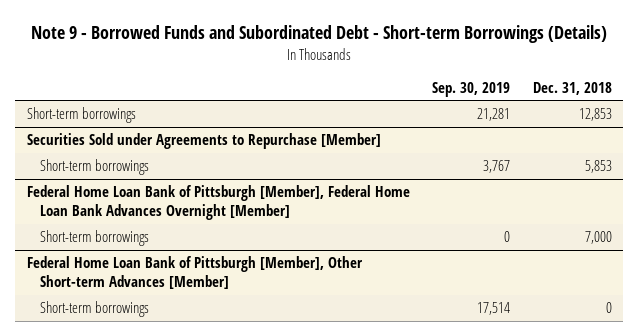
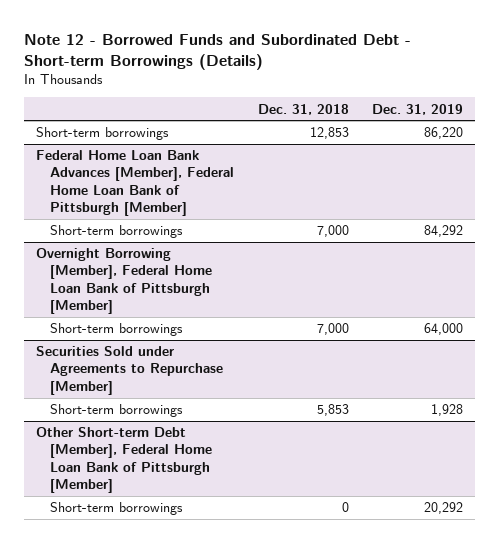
[31,24,608,43] Note 9 - Borrowed Funds and Subordinated Debt - Short-term Borrowings (Details) -> [24,33,412,70] Note 12 - Borrowed Funds and Subordinated Debt - Short-term Borrowings (Details)
[432,81,511,97] Sep. 30, 2019 -> none
none -> [372,103,464,115] Dec. 31, 2019
none -> [35,150,235,217] Federal Home Loan Bank Advances [Member], Federal Home Loan Bank of Pittsburgh [Member]
none -> [50,225,184,239] Short-term borrowings
none -> [35,248,213,315] Overnight Borrowing [Member], Federal Home Loan Bank of Pittsburgh [Member]
none -> [50,323,184,337] Short-term borrowings
[26,185,410,221] Federal Home Loan Bank of Pittsburgh [Member], Federal Home Loan Bank Advances Overnight [Member] -> none
[40,230,150,247] Short-term borrowings -> none
[26,256,363,290] Federal Home Loan Bank of Pittsburgh [Member], Other Short-term Advances [Member] -> [35,427,213,494] Other Short-term Debt [Member], Federal Home Loan Bank of Pittsburgh [Member]

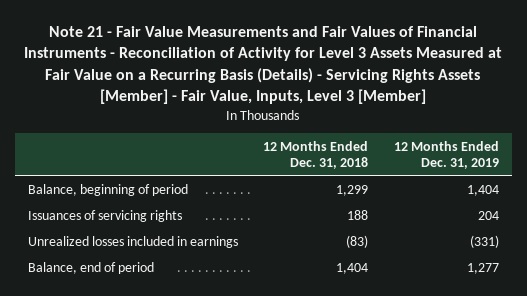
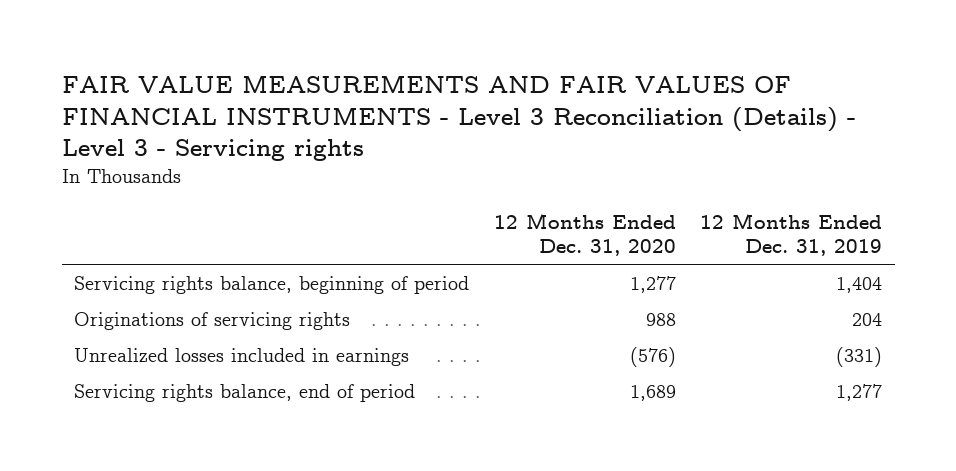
[24,25,503,104] Note 21 - Fair Value Measurements and Fair Values of Financial Instruments - Reconciliation of Activity for Level 3 Assets Measured at Fair Value on a Recurring Basis (Details) - Servicing Rights Assets [Member] - Fair Value, Inputs, Level 3 [Member] -> [61,75,856,162] FAIR VALUE MEASUREMENTS AND FAIR VALUES OF FINANCIAL INSTRUMENTS - Level 3 Reconciliation (Details) - Level 3 - Servicing rights
[263,140,369,170] 12 Months Ended Dec. 31, 2018 -> none
none -> [493,212,676,257] 12 Months Ended Dec. 31, 2020
[27,184,188,197] Balance, beginning of period -> [74,276,470,295] Servicing rights balance, beginning of period
[27,210,182,223] Issuances of servicing rights -> [74,312,351,331] Originations of servicing rights
[27,262,154,275] Balance, end of period -> [74,384,416,403] Servicing rights balance, end of period

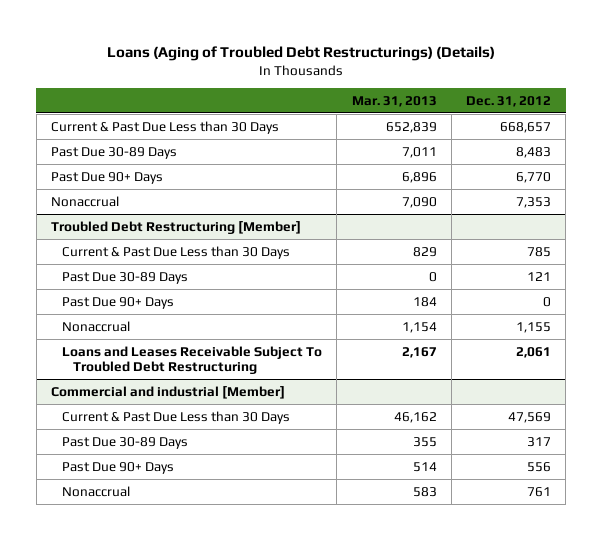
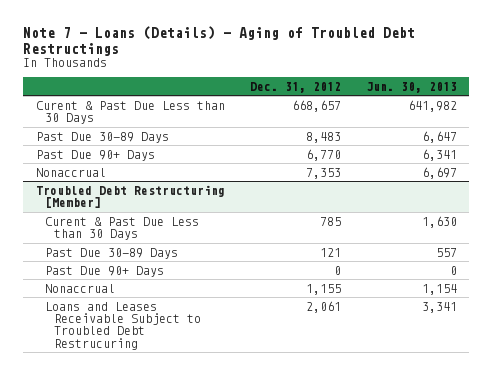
[107,46,496,62] Loans (Aging of Troubled Debt Restructurings) (Details) -> [23,26,416,56] Note 7 - Loans (Details) - Aging of Troubled Debt Restructings
[351,95,437,107] Mar. 31, 2013 -> none
none -> [365,81,457,93] Jun. 30, 2013
[51,120,280,134] Current & Past Due Less than 30 Days -> [35,100,225,125] Curent & Past Due Less than 30 Days
[62,245,291,259] Current & Past Due Less than 30 Days -> [44,216,199,241] Curent & Past Due Less than 30 Days
[51,385,286,399] Commercial and industrial [Member] -> none
[62,410,291,424] Current & Past Due Less than 30 Days -> none
[62,436,189,449] Past Due 30-89 Days -> none
[62,461,175,474] Past Due 90+ Days -> none
[62,485,131,497] Nonaccrual -> none
[62,345,323,375] Loans and Leases Receivable Subject To Troubled Debt Restructuring -> [44,301,201,350] Loans and Leases Receivable Subject to Troubled Debt Restrucuring

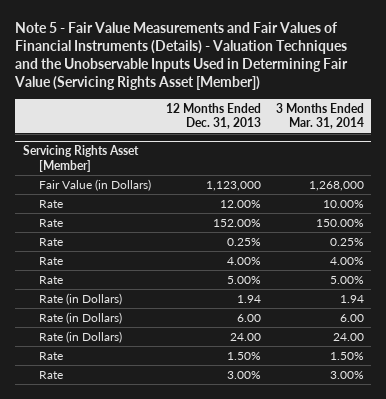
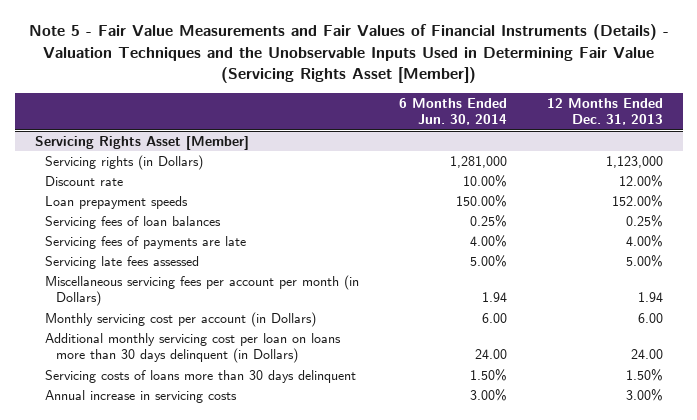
[275,102,364,130] 3 Months Ended Mar. 31, 2014 -> none
none -> [399,97,508,126] 6 Months Ended Jun. 30, 2014
[39,178,152,191] Fair Value (in Dollars) -> [45,154,204,170] Servicing rights (in Dollars)
[39,199,64,208] Rate -> [45,175,124,186] Discount rate
[39,218,64,227] Rate -> [45,195,189,209] Loan prepayment speeds
[39,237,64,246] Rate -> [45,215,222,229] Servicing fees of loan balances
[39,256,64,265] Rate -> [45,235,247,249] Servicing fees of payments are late
[39,275,64,284] Rate -> [45,255,200,269] Servicing late fees assessed
[39,292,123,305] Rate (in Dollars) -> [45,274,360,307] Miscellaneous servicing fees per account per month (in Dollars)
[39,311,123,324] Rate (in Dollars) -> [45,311,317,327] Monthly servicing cost per account (in Dollars)
[39,330,123,343] Rate (in Dollars) -> [45,332,342,364] Additional monthly servicing cost per loan on loans more than 30 days delinquent (in Dollars)
[39,351,64,360] Rate -> [45,369,357,383] Servicing costs of loans more than 30 days delinquent
[39,370,64,379] Rate -> [45,389,238,403] Annual increase in servicing costs

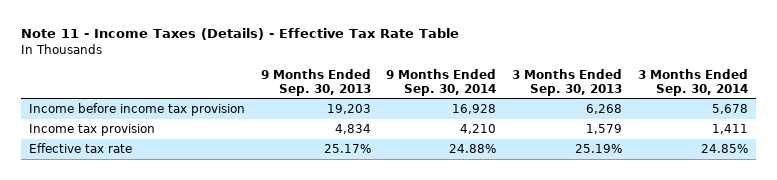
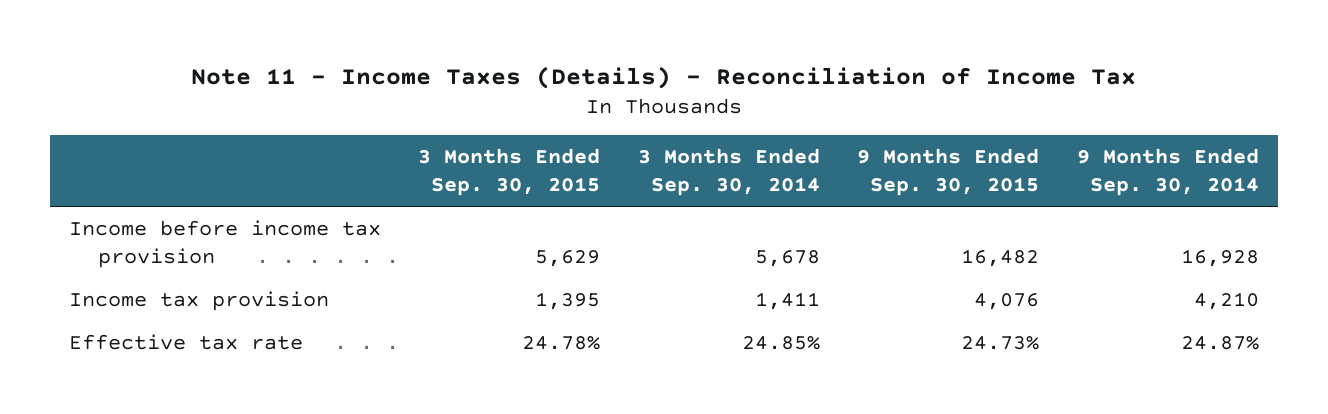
[20,28,459,41] Note 11 - Income Taxes (Details) - Effective Tax Rate Table -> [190,65,1136,89] Note 11 - Income Taxes (Details) - Reconciliation of Income Tax
[260,68,371,96] 9 Months Ended Sep. 30, 2013 -> none
[512,68,623,96] 3 Months Ended Sep. 30, 2013 -> none
none -> [418,148,601,196] 3 Months Ended Sep. 30, 2015
none -> [857,148,1040,196] 9 Months Ended Sep. 30, 2015
[449,143,497,153] 24.88% -> [1181,336,1260,351] 24.87%

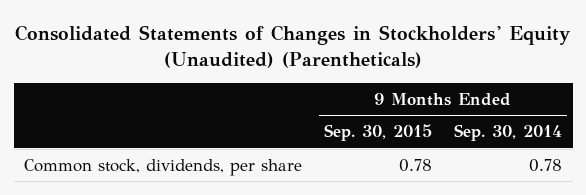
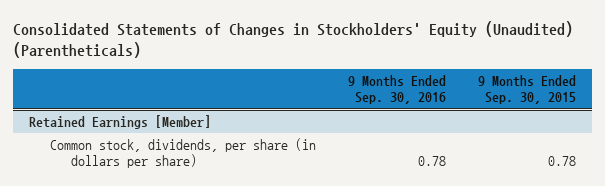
[453,124,562,142] Sep. 30, 2014 -> none
none -> [348,75,447,105] 9 Months Ended Sep. 30, 2016
none -> [29,115,212,130] Retained Earnings [Member]
[24,159,303,177] Common stock, dividends, per share -> [50,138,317,169] Common stock, dividends, per share (in dollars per share)

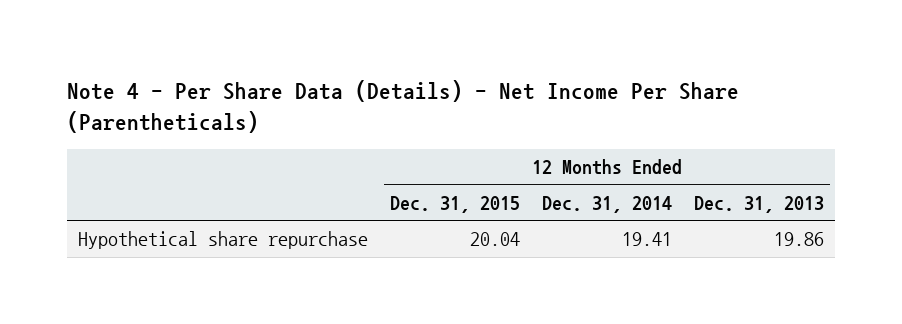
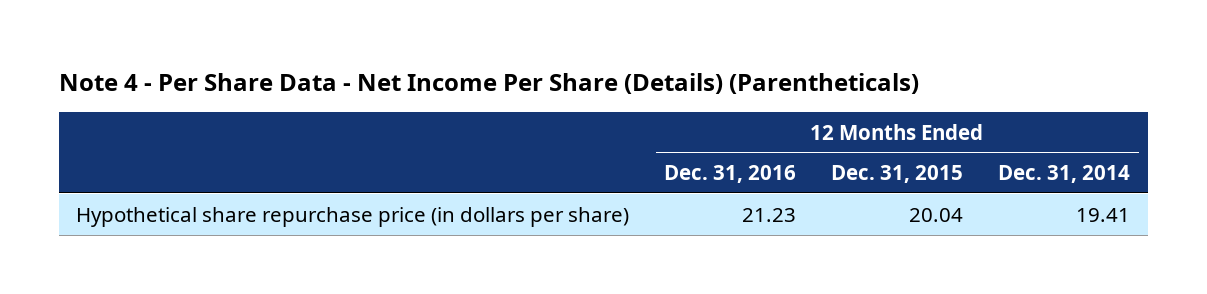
[66,79,739,133] Note 4 - Per Share Data (Details) - Net Income Per Share (Parentheticals) -> [58,73,919,95] Note 4 - Per Share Data - Net Income Per Share (Details) (Parentheticals)
[694,195,825,213] Dec. 31, 2013 -> none
none -> [664,165,797,184] Dec. 31, 2016
[77,231,368,250] Hypothetical share repurchase -> [76,206,630,227] Hypothetical share repurchase price (in dollars per share)

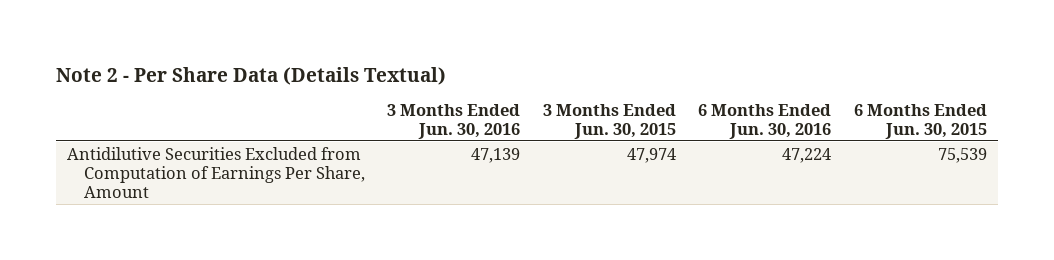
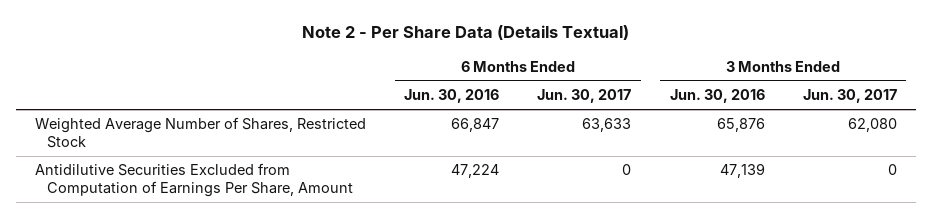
[542,103,676,140] 3 Months Ended Jun. 30, 2015 -> none
[853,103,987,140] 6 Months Ended Jun. 30, 2015 -> none
none -> [537,89,632,104] Jun. 30, 2017
none -> [802,89,897,104] Jun. 30, 2017
none -> [34,117,366,148] Weighted Average Number of Shares, Restricted Stock

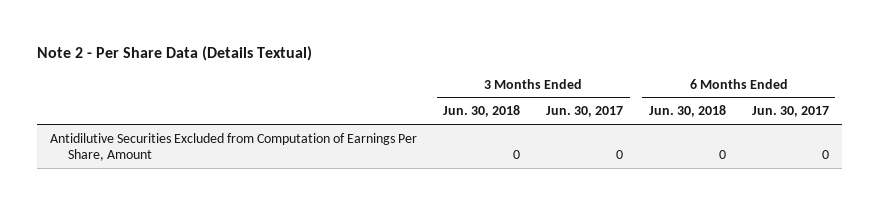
[404,89,500,104] Jun. 30, 2016 -> none
[669,89,765,104] Jun. 30, 2016 -> none
none -> [443,105,521,118] Jun. 30, 2018
none -> [648,105,726,118] Jun. 30, 2018
[34,117,366,148] Weighted Average Number of Shares, Restricted Stock -> none

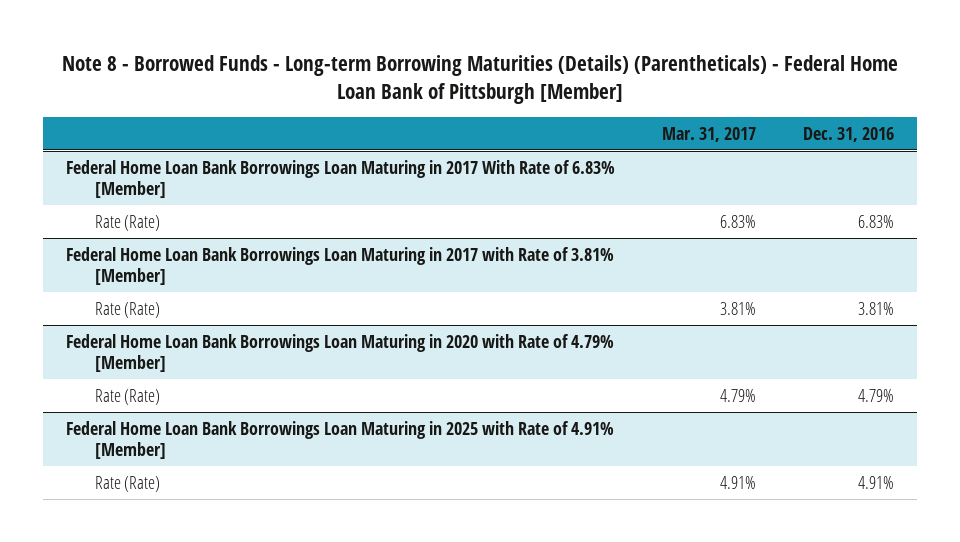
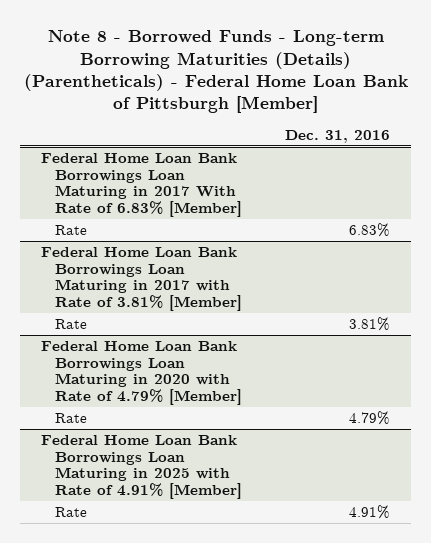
[661,126,756,142] Mar. 31, 2017 -> none
[94,214,160,231] Rate (Rate) -> [55,225,88,236] Rate
[94,301,160,318] Rate (Rate) -> [55,319,88,330] Rate
[94,388,160,405] Rate (Rate) -> [55,413,88,424] Rate
[94,475,160,492] Rate (Rate) -> [55,507,88,518] Rate

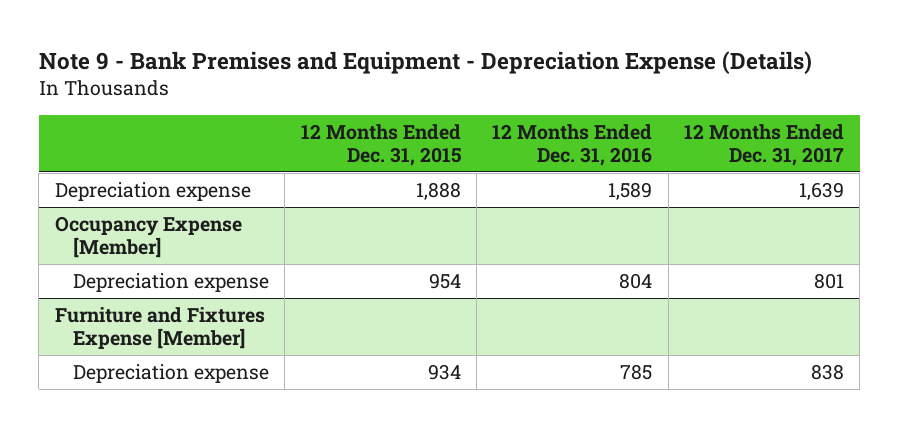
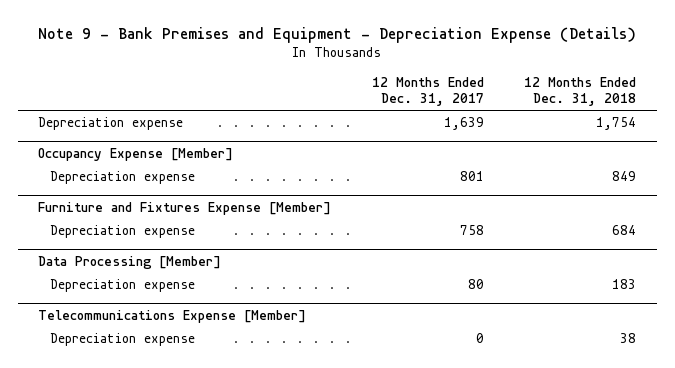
[300,123,461,166] 12 Months Ended Dec. 31, 2015 -> none
[492,123,653,166] 12 Months Ended Dec. 31, 2016 -> none
none -> [524,77,637,107] 12 Months Ended Dec. 31, 2018
[810,364,844,381] 838 -> [459,225,484,236] 758
none -> [38,256,222,270] Data Processing [Member]
none -> [49,279,195,293] Depreciation expense
none -> [38,310,307,324] Telecommunications Expense [Member]
none -> [49,333,195,347] Depreciation expense

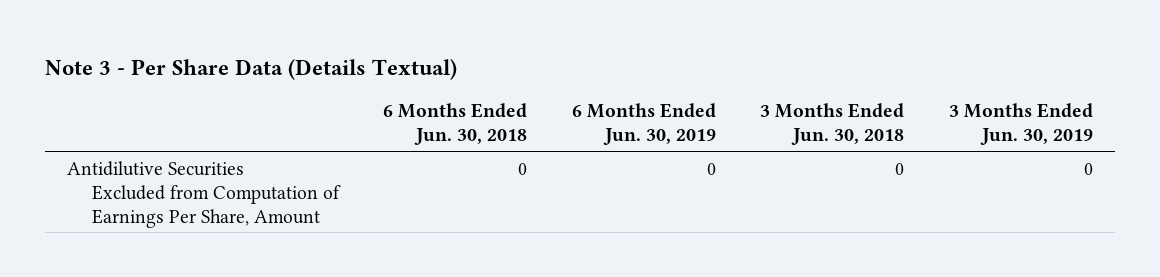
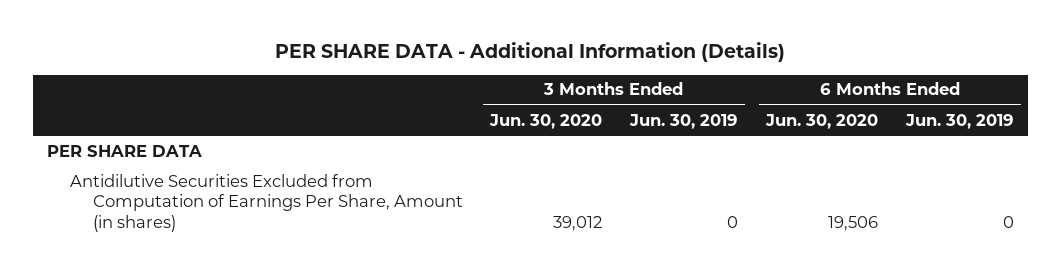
[45,59,458,81] Note 3 - Per Share Data (Details Textual) -> [275,42,786,63] PER SHARE DATA - Additional Information (Details)
[383,103,528,146] 6 Months Ended Jun. 30, 2018 -> none
[760,103,905,146] 3 Months Ended Jun. 30, 2018 -> none
none -> [489,113,603,129] Jun. 30, 2020
none -> [764,113,878,129] Jun. 30, 2020
none -> [46,144,202,157] PER SHARE DATA
[67,160,341,228] Antidilutive Securities Excluded from Computation of Earnings Per Share, Amount -> [69,173,463,232] Antidilutive Securities Excluded from Computation of Earnings Per Share, Amount (in shares)

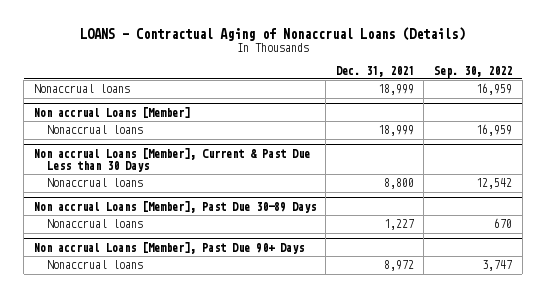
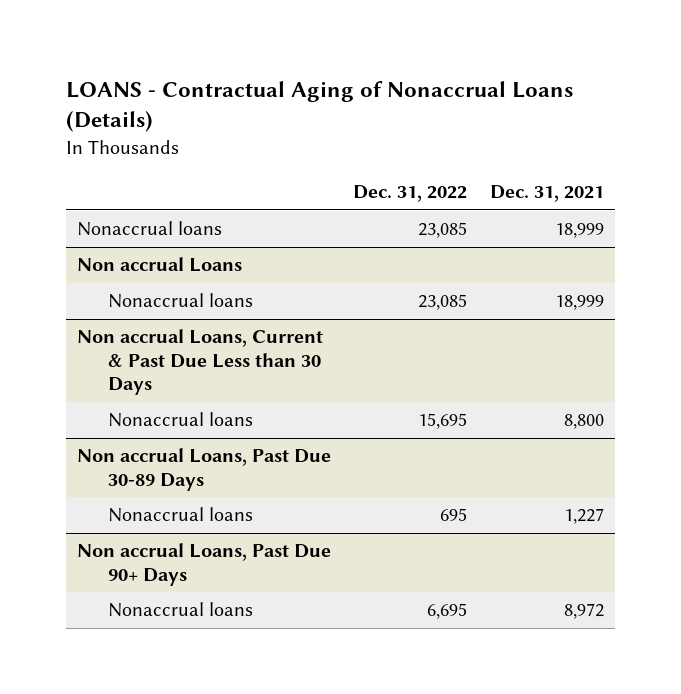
[433,65,512,78] Sep. 30, 2022 -> none
none -> [353,185,468,203] Dec. 31, 2022
[33,106,190,118] Non accrual Loans [Member] -> [77,257,243,273] Non accrual Loans
[33,147,310,172] Non accrual Loans [Member], Current & Past Due Less than 30 Days -> [77,329,324,396] Non accrual Loans, Current & Past Due Less than 30 Days
[33,200,316,213] Non accrual Loans [Member], Past Due 30-89 Days -> [77,448,332,491] Non accrual Loans, Past Due 30-89 Days
[33,241,304,254] Non accrual Loans [Member], Past Due 90+ Days -> [77,543,332,586] Non accrual Loans, Past Due 90+ Days

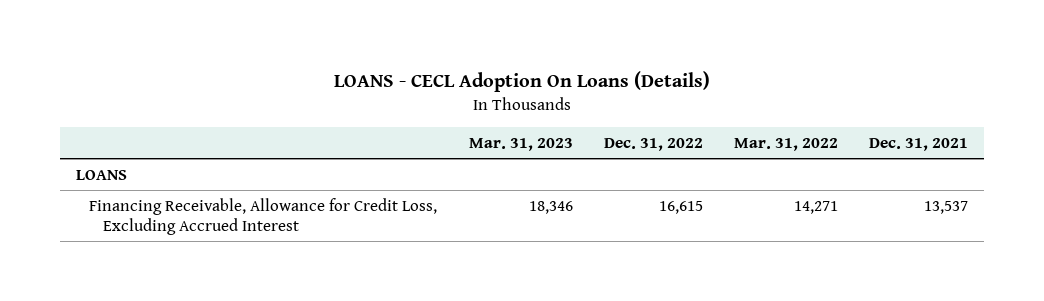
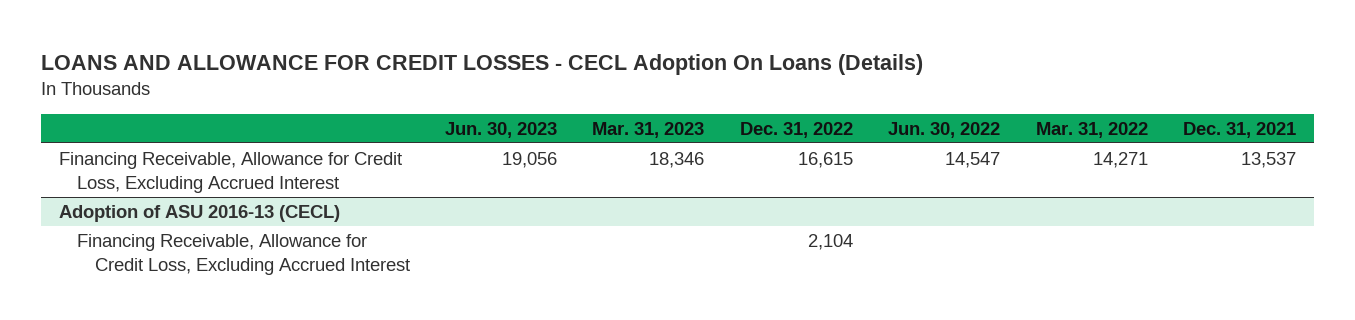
[333,70,710,92] LOANS - CECL Adoption On Loans (Details) -> [41,54,924,76] LOANS AND ALLOWANCE FOR CREDIT LOSSES - CECL Adoption On Loans (Details)
none -> [445,121,558,138] Jun. 30, 2023
none -> [888,121,1001,138] Jun. 30, 2022
[75,169,127,180] LOANS -> none
none -> [59,204,341,222] Adoption of ASU 2016-13 (CECL)
none -> [76,233,410,275] Financing Receivable, Allowance for Credit Loss, Excluding Accrued Interest

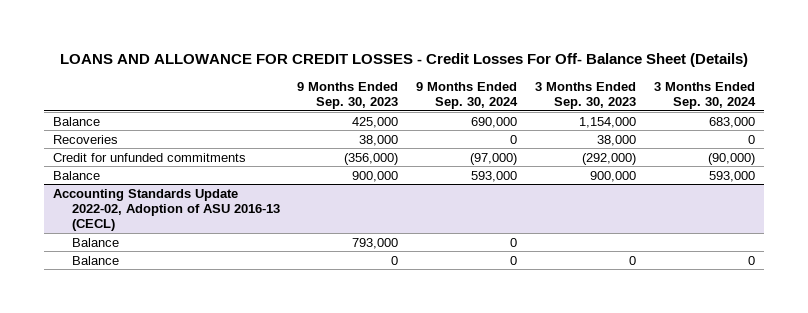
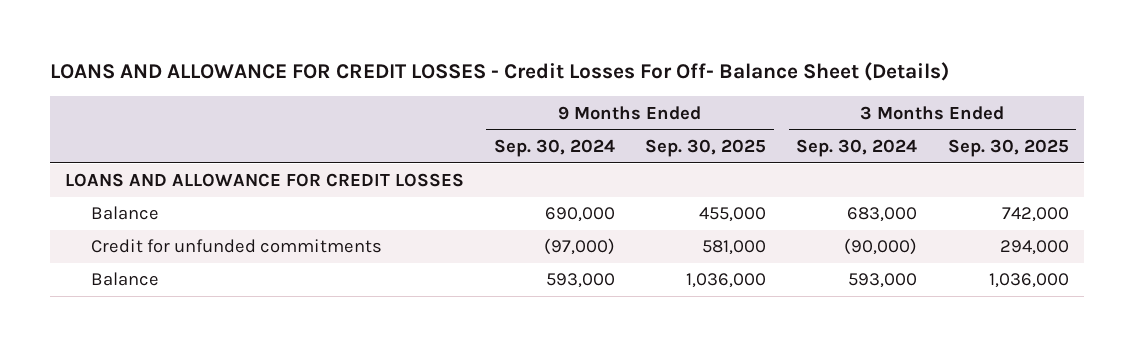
[297,81,399,109] 9 Months Ended Sep. 30, 2023 -> none
[535,81,637,109] 3 Months Ended Sep. 30, 2023 -> none
none -> [645,139,767,158] Sep. 30, 2025
none -> [947,139,1069,158] Sep. 30, 2025
none -> [64,173,464,188] LOANS AND ALLOWANCE FOR CREDIT LOSSES
[53,134,119,144] Recoveries -> none
[53,188,280,231] Accounting Standards Update 2022-02, Adoption of ASU 2016-13 (CECL) -> none
[71,237,119,247] Balance -> none
[71,255,119,265] Balance -> none

